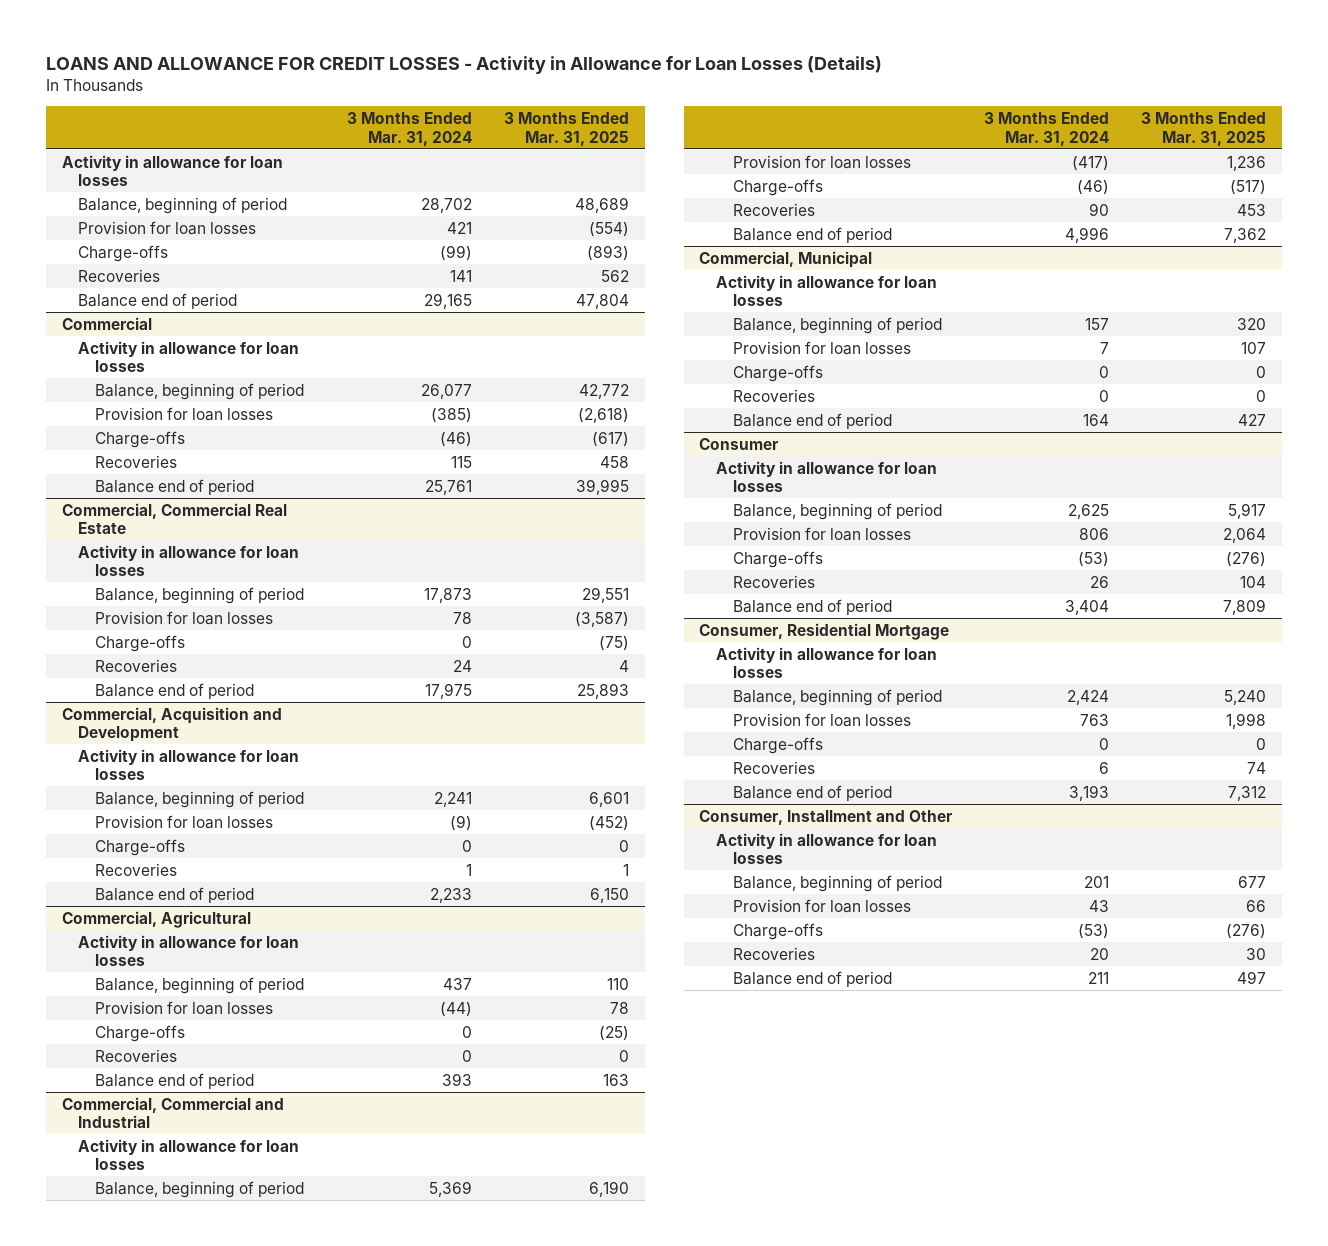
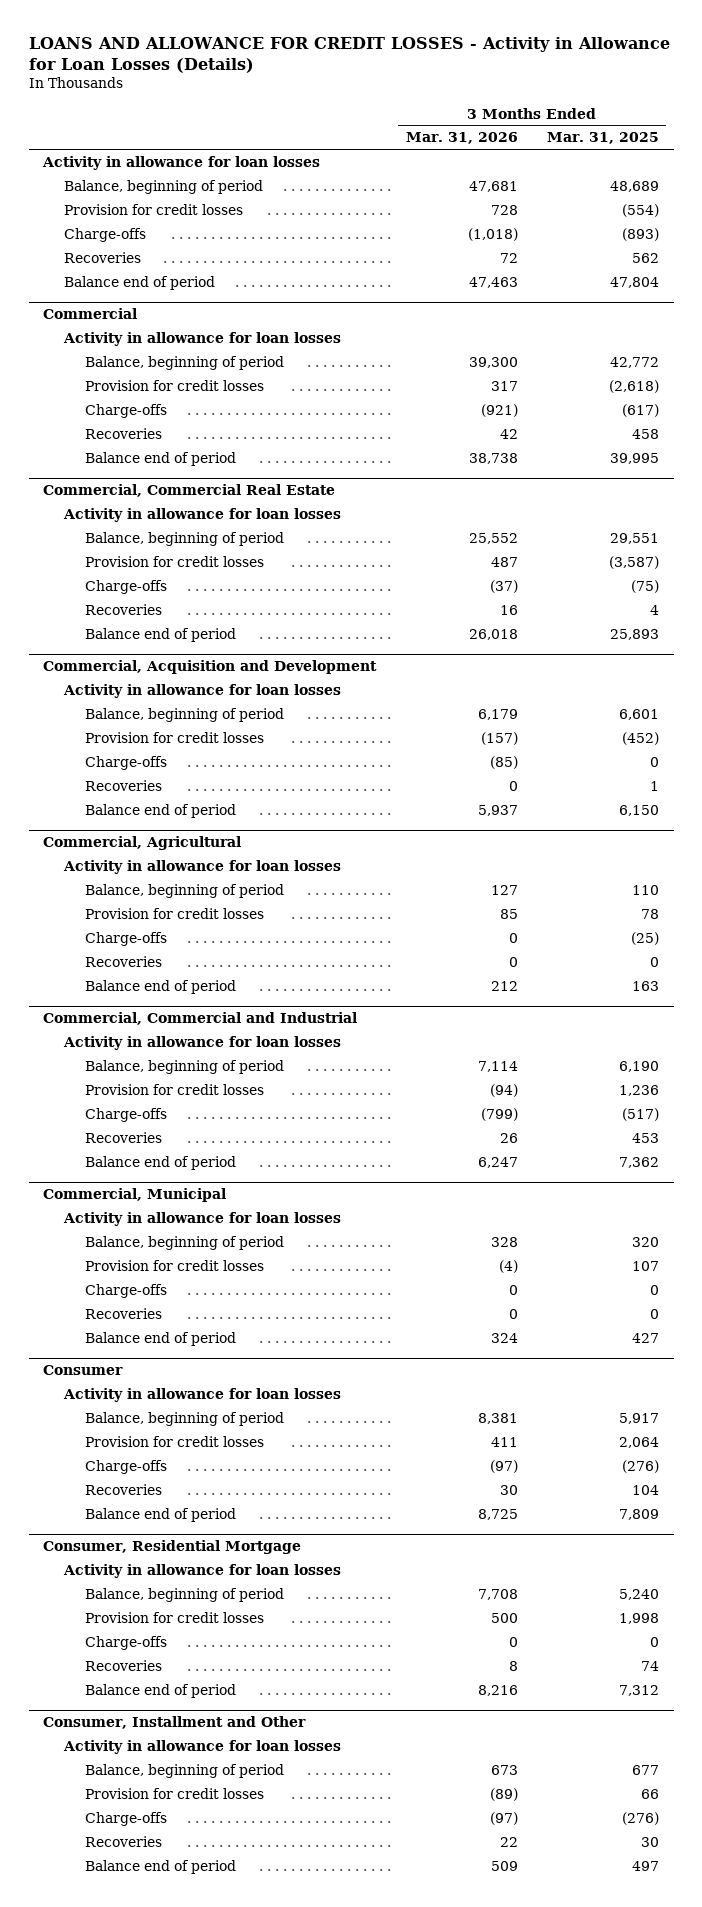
[346,111,472,146] 3 Months Ended Mar. 31, 2024 -> none
none -> [405,132,518,145] Mar. 31, 2026
[78,220,257,235] Provision for loan losses -> [64,203,244,215] Provision for credit losses
[95,406,274,421] Provision for loan losses -> [85,379,265,391] Provision for credit losses
[95,610,274,625] Provision for loan losses -> [85,555,265,567] Provision for credit losses
[95,814,274,829] Provision for loan losses -> [85,731,265,743] Provision for credit losses
[95,1000,274,1015] Provision for loan losses -> [85,907,265,919] Provision for credit losses
[732,154,911,169] Provision for loan losses -> [85,1083,265,1095] Provision for credit losses
[732,340,911,355] Provision for loan losses -> [85,1259,265,1271] Provision for credit losses
[732,526,911,541] Provision for loan losses -> [85,1435,265,1447] Provision for credit losses
[732,712,911,727] Provision for loan losses -> [85,1611,265,1623] Provision for credit losses
[732,898,911,913] Provision for loan losses -> [85,1787,265,1799] Provision for credit losses

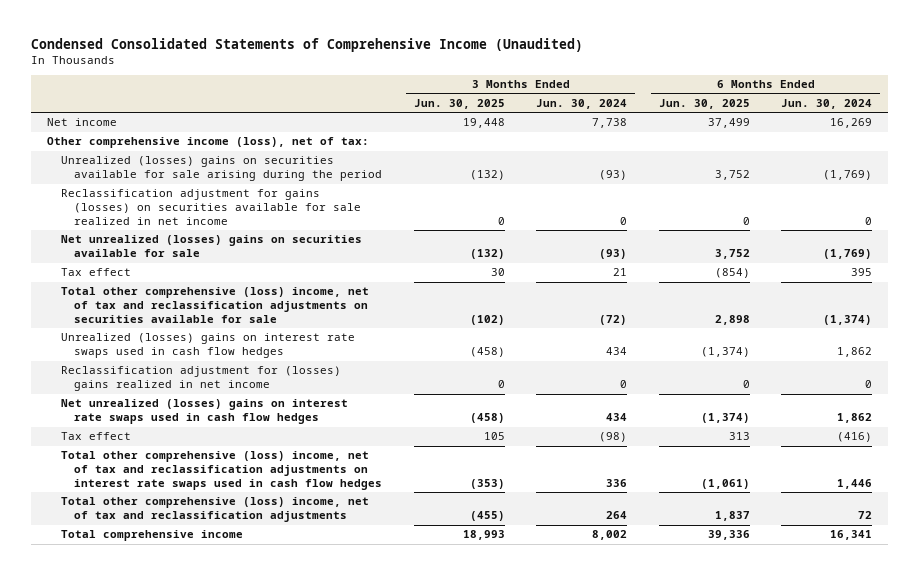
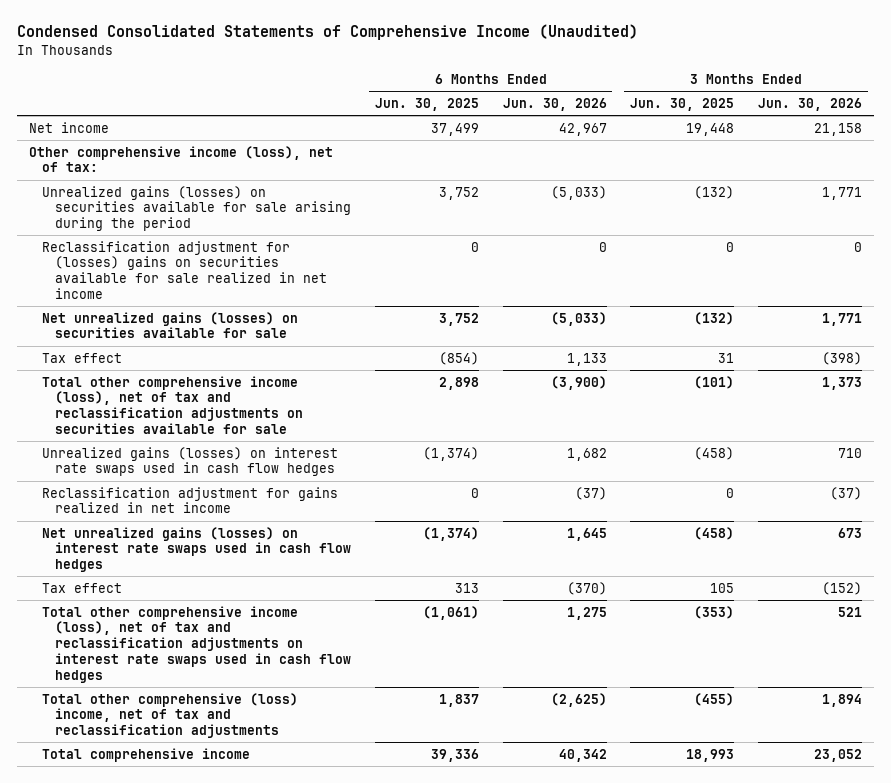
[536,98,628,109] Jun. 30, 2024 -> none
[781,98,873,109] Jun. 30, 2024 -> none
none -> [502,97,607,111] Jun. 30, 2026
none -> [758,97,863,111] Jun. 30, 2026
[60,156,383,182] Unrealized (losses) gains on securities available for sale arising during the period -> [42,185,351,232] Unrealized gains (losses) on securities available for sale arising during the period
[60,189,362,226] Reclassification adjustment for gains (losses) on securities available for sale realized in net income -> [42,240,327,300] Reclassification adjustment for (losses) gains on securities available for sale realized in net income
[60,235,362,258] Net unrealized (losses) gains on securities available for sale -> [42,311,299,339] Net unrealized gains (losses) on securities available for sale
[490,268,505,277] 30 -> [718,352,735,363] 31
[60,287,369,324] Total other comprehensive (loss) income, net of tax and reclassification adjustments on securities available for sale -> [42,375,303,435] Total other comprehensive income (loss), net of tax and reclassification adjustments on securities available for sale
[469,315,505,326] (102) -> [694,375,735,389] (101)
[60,333,355,359] Unrealized (losses) gains on interest rate swaps used in cash flow hedges -> [42,446,339,477] Unrealized gains (losses) on interest rate swaps used in cash flow hedges
[60,366,341,392] Reclassification adjustment for (losses) gains realized in net income -> [42,486,339,514] Reclassification adjustment for gains realized in net income
[60,399,348,425] Net unrealized (losses) gains on interest rate swaps used in cash flow hedges -> [42,526,351,573] Net unrealized gains (losses) on interest rate swaps used in cash flow hedges
[60,451,383,491] Total other comprehensive (loss) income, net of tax and reclassification adjustments on interest rate swaps used in cash flow hedges -> [42,605,351,684] Total other comprehensive income (loss), net of tax and reclassification adjustments on interest rate swaps used in cash flow hedges

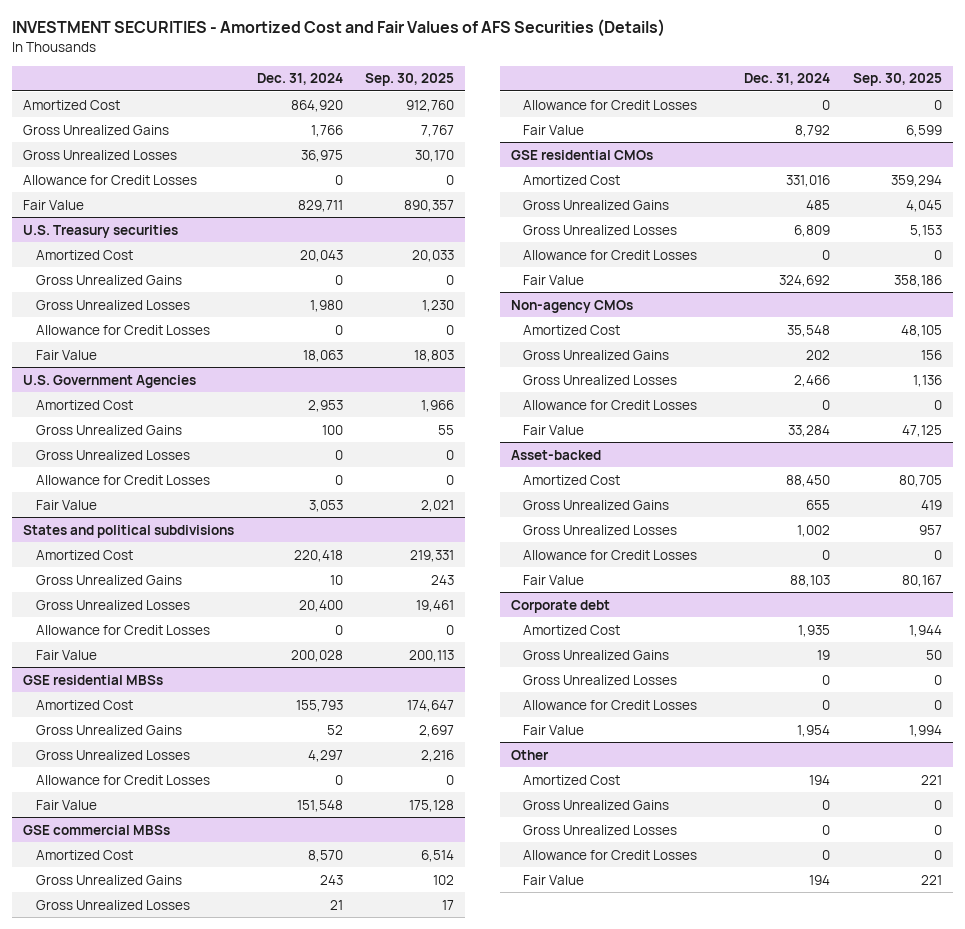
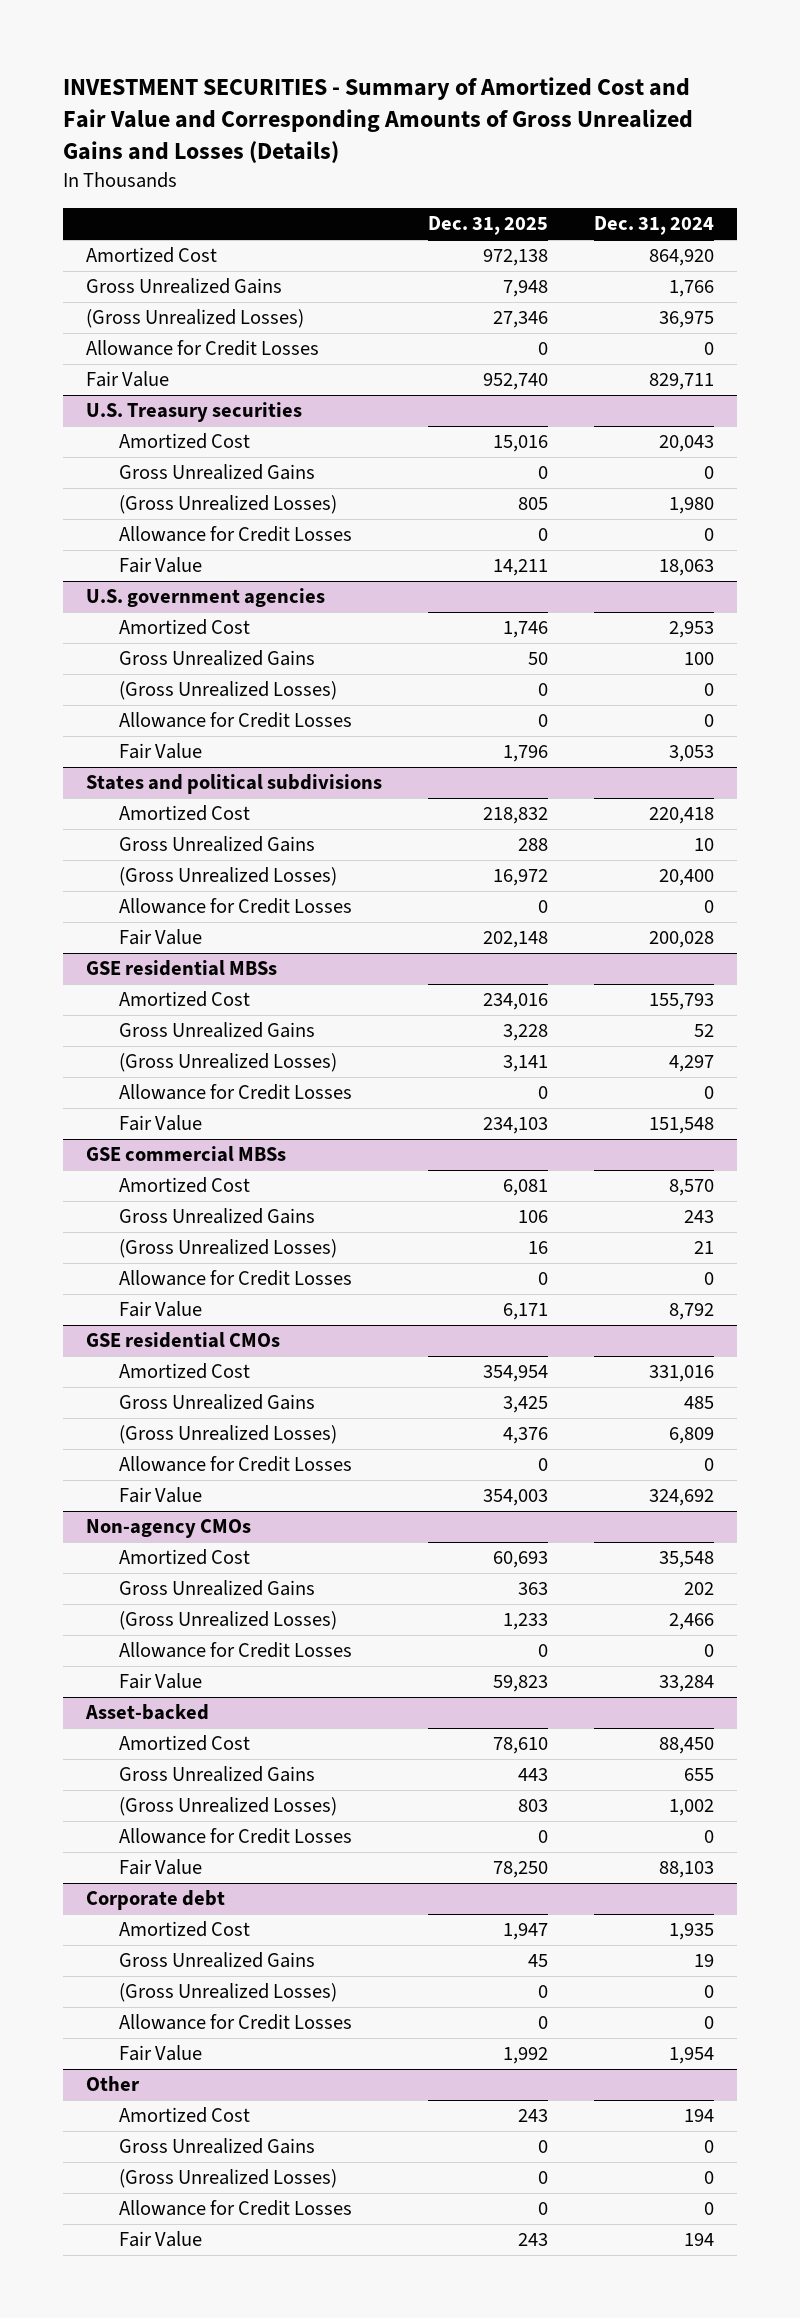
[12,19,666,38] INVESTMENT SECURITIES - Amortized Cost and Fair Values of AFS Securities (Details) -> [63,77,694,164] INVESTMENT SECURITIES - Summary of Amortized Cost and Fair Value and Corresponding Amounts of Gross Unrealized Gains and Losses (Details)
[365,73,455,87] Sep. 30, 2025 -> none
none -> [428,216,549,236] Dec. 31, 2025
[23,149,178,160] Gross Unrealized Losses -> [86,309,305,329] (Gross Unrealized Losses)
[35,299,190,310] Gross Unrealized Losses -> [118,495,337,515] (Gross Unrealized Losses)
[23,374,197,388] U.S. Government Agencies -> [86,588,326,608] U.S. government agencies
[35,449,190,460] Gross Unrealized Losses -> [118,681,337,701] (Gross Unrealized Losses)
[35,599,190,610] Gross Unrealized Losses -> [118,867,337,887] (Gross Unrealized Losses)
[35,749,190,760] Gross Unrealized Losses -> [118,1053,337,1073] (Gross Unrealized Losses)
[35,899,190,910] Gross Unrealized Losses -> [118,1239,337,1259] (Gross Unrealized Losses)
[523,224,678,235] Gross Unrealized Losses -> [118,1425,337,1445] (Gross Unrealized Losses)
[523,374,678,385] Gross Unrealized Losses -> [118,1611,337,1631] (Gross Unrealized Losses)
[523,524,678,535] Gross Unrealized Losses -> [118,1797,337,1817] (Gross Unrealized Losses)
[523,674,678,685] Gross Unrealized Losses -> [118,1983,337,2003] (Gross Unrealized Losses)
[523,824,678,835] Gross Unrealized Losses -> [118,2169,337,2189] (Gross Unrealized Losses)

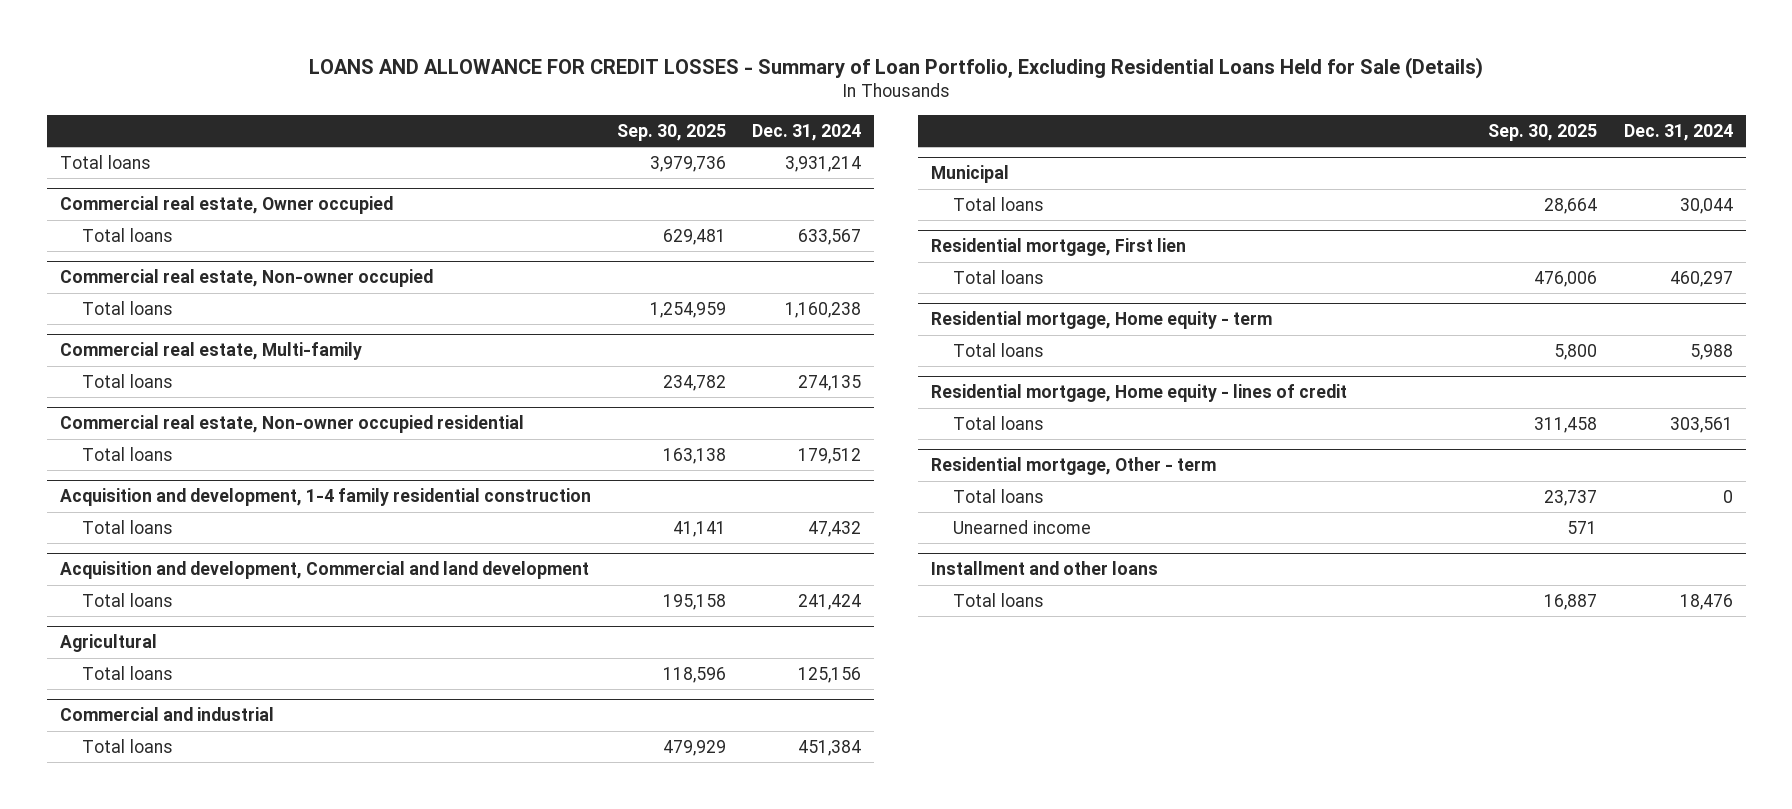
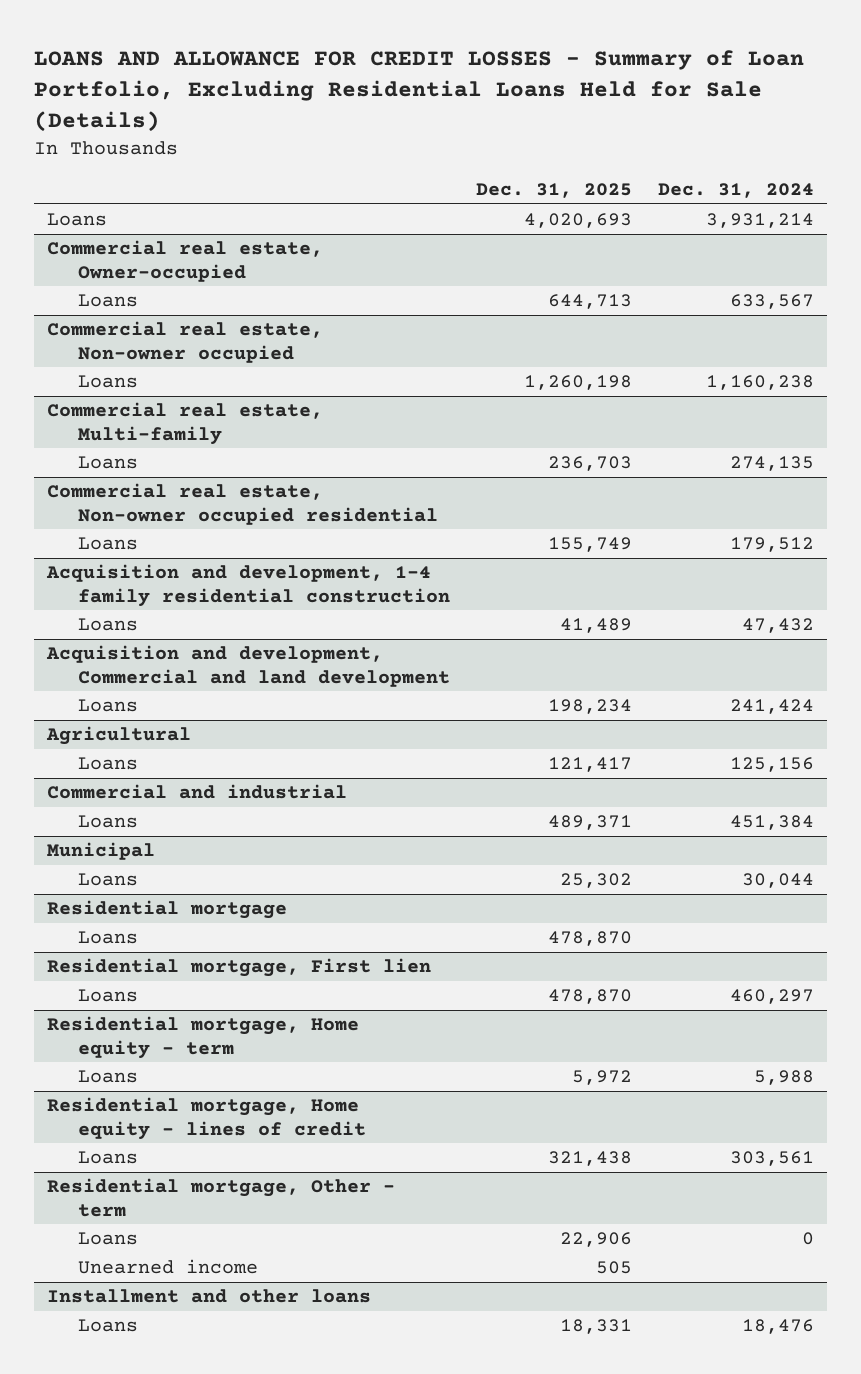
[616,123,726,141] Sep. 30, 2025 -> none
none -> [476,182,633,198] Dec. 31, 2025
[59,154,151,169] Total loans -> [47,213,108,227] Loans
[59,196,393,215] Commercial real estate, Owner occupied -> [47,240,324,282] Commercial real estate, Owner-occupied
[81,227,173,242] Total loans -> [78,294,139,308] Loans
[81,300,173,315] Total loans -> [78,375,139,389] Loans
[81,373,173,388] Total loans -> [78,456,139,470] Loans
[81,446,173,461] Total loans -> [78,537,139,551] Loans
[81,519,173,534] Total loans -> [78,618,139,632] Loans
[81,592,173,607] Total loans -> [78,699,139,713] Loans
[81,665,173,680] Total loans -> [78,757,139,771] Loans
[81,738,173,753] Total loans -> [78,815,139,829] Loans
[953,196,1045,211] Total loans -> [78,873,139,887] Loans
none -> [47,900,288,920] Residential mortgage
none -> [78,931,139,945] Loans
[953,269,1045,284] Total loans -> [78,989,139,1003] Loans
[953,342,1045,357] Total loans -> [78,1070,139,1084] Loans
[953,415,1045,430] Total loans -> [78,1151,139,1165] Loans
[953,488,1045,503] Total loans -> [78,1232,139,1246] Loans
[953,592,1045,607] Total loans -> [78,1319,139,1333] Loans

